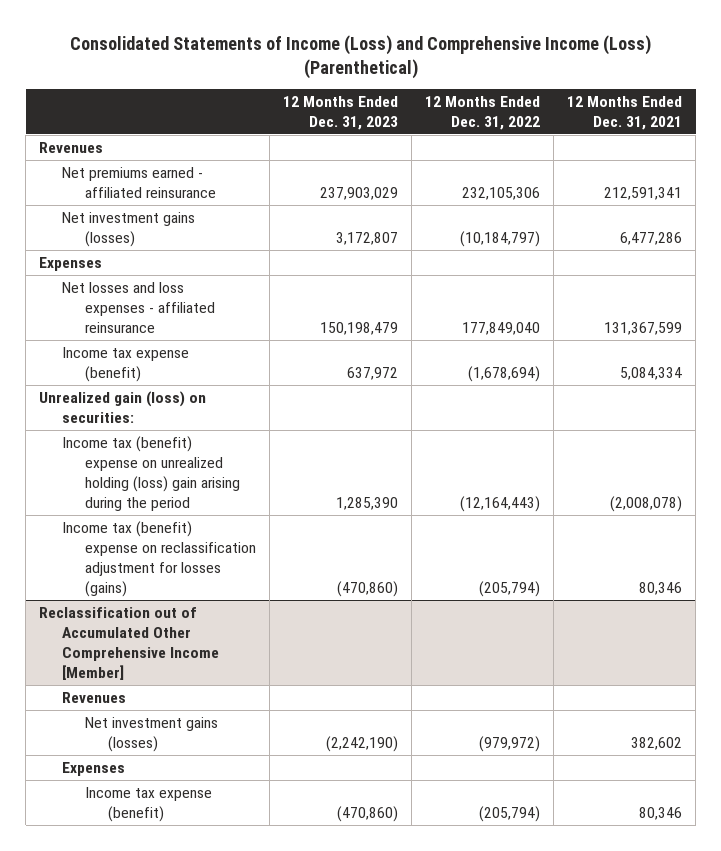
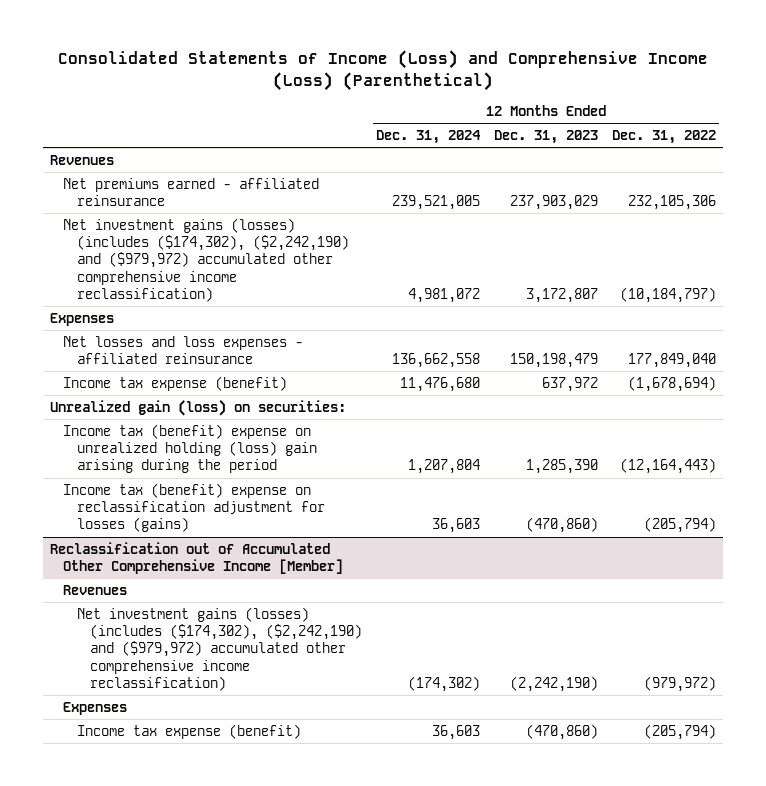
[567,95,683,130] 12 Months Ended Dec. 31, 2021 -> none
none -> [376,130,482,145] Dec. 31, 2024
[62,211,196,247] Net investment gains (losses) -> [63,217,349,303] Net investment gains (losses) (includes ($174,302), ($2,242,190) and ($979,972) accumulated other comprehensive income reclassification)
[85,716,219,752] Net investment gains (losses) -> [76,606,363,692] Net investment gains (losses) (includes ($174,302), ($2,242,190) and ($979,972) accumulated other comprehensive income reclassification)

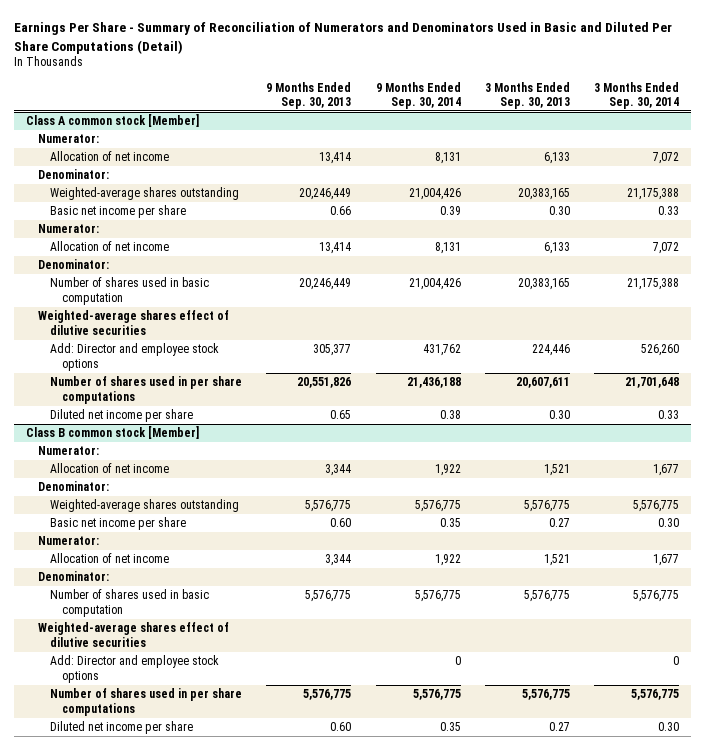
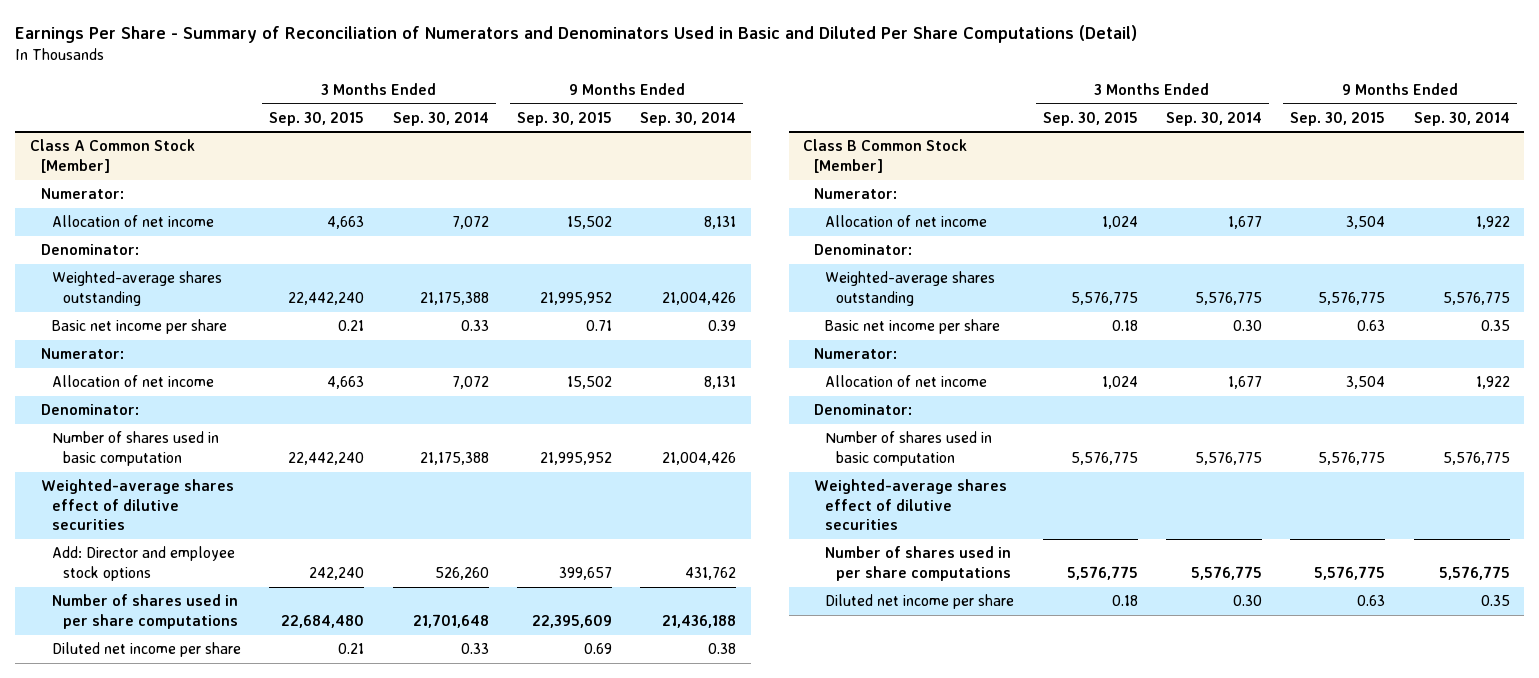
[266,81,352,109] 9 Months Ended Sep. 30, 2013 -> none
[484,81,570,109] 3 Months Ended Sep. 30, 2013 -> none
none -> [269,111,365,126] Sep. 30, 2015
none -> [516,111,612,126] Sep. 30, 2015
[25,114,199,128] Class A common stock [Member] -> [29,139,195,173] Class A Common Stock [Member]
[25,426,199,440] Class B common stock [Member] -> [803,139,968,173] Class B Common Stock [Member]
[50,655,220,683] Add: Director and employee stock options -> none

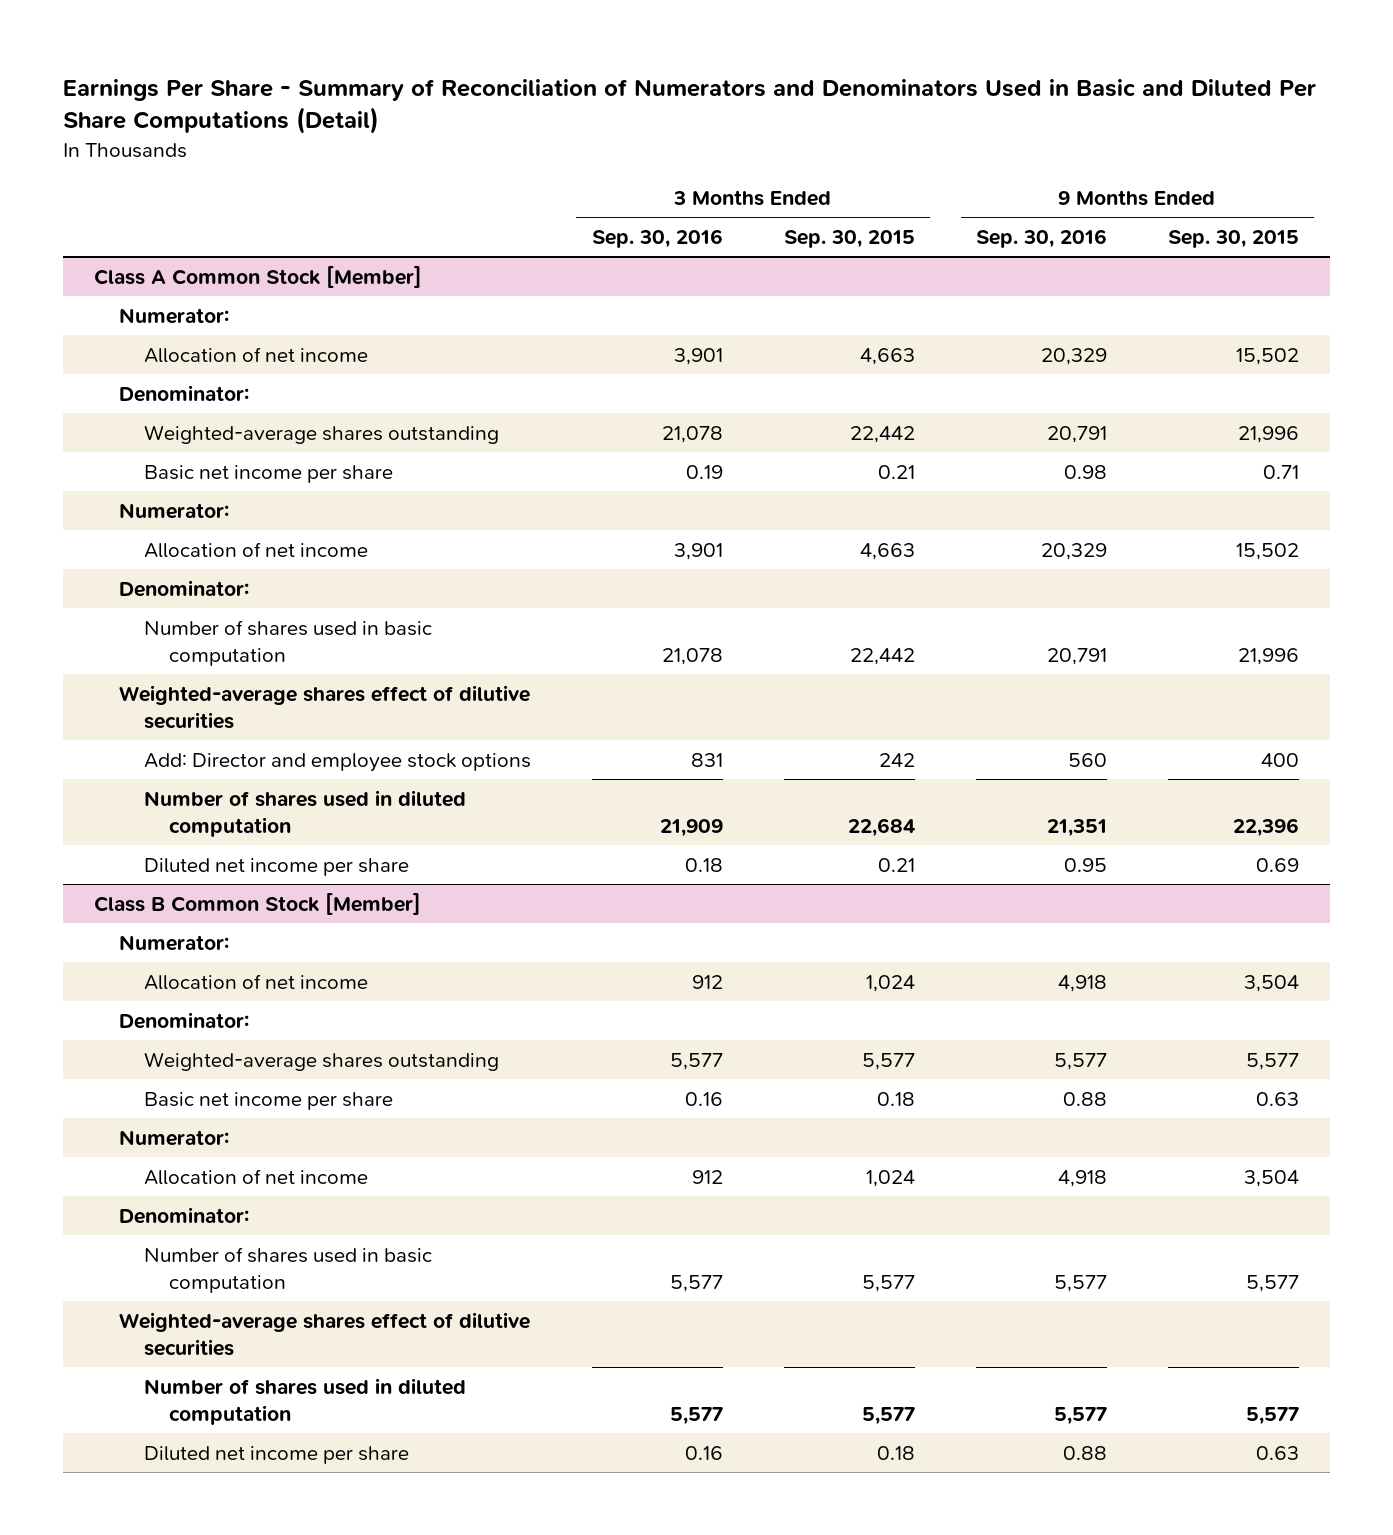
[392,111,489,126] Sep. 30, 2014 -> none
[640,111,737,126] Sep. 30, 2014 -> none
none -> [591,228,723,248] Sep. 30, 2016
none -> [975,228,1107,248] Sep. 30, 2016
[288,291,365,305] 22,442,240 -> [849,425,915,443] 22,442
[539,291,612,305] 21,995,952 -> [1238,425,1300,443] 21,996
[288,451,365,465] 22,442,240 -> [849,647,915,665] 22,442
[539,451,612,465] 21,995,952 -> [1238,647,1300,665] 21,996
[309,566,365,580] 242,240 -> [878,752,915,767] 242
[558,566,612,580] 399,657 -> [1261,752,1300,767] 400
[51,594,239,629] Number of shares used in per share computations -> [143,789,466,837] Number of shares used in diluted computation
[281,614,365,628] 22,684,480 -> [847,817,915,837] 22,684
[531,614,612,628] 22,395,609 -> [1233,817,1300,837] 22,396
[1070,291,1138,305] 5,576,775 -> [861,1052,915,1070] 5,577
[1318,291,1386,305] 5,576,775 -> [1246,1052,1300,1070] 5,577
[1070,451,1138,465] 5,576,775 -> [861,1274,915,1292] 5,577
[1318,451,1386,465] 5,576,775 -> [1246,1274,1300,1292] 5,577
[825,546,1012,581] Number of shares used in per share computations -> [143,1377,466,1425] Number of shares used in diluted computation
[1066,565,1138,580] 5,576,775 -> [861,1406,915,1425] 5,577
[1314,565,1386,580] 5,576,775 -> [1246,1406,1300,1425] 5,577

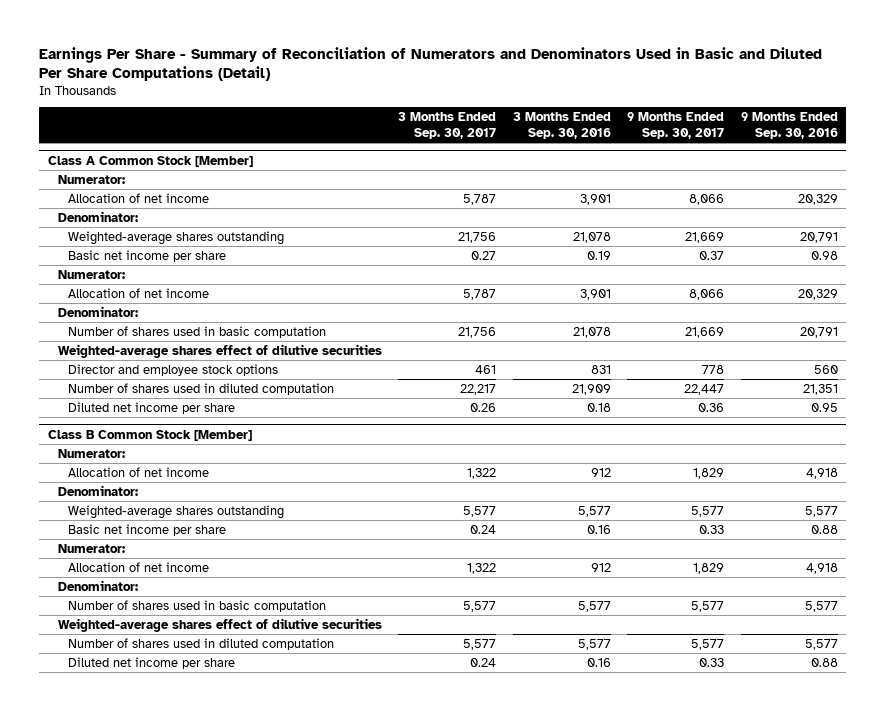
[783,229,915,248] Sep. 30, 2015 -> none
[1168,229,1300,248] Sep. 30, 2015 -> none
none -> [398,112,497,139] 3 Months Ended Sep. 30, 2017
none -> [627,112,725,139] 9 Months Ended Sep. 30, 2017
[143,752,531,772] Add: Director and employee stock options -> [68,363,279,376] Director and employee stock options

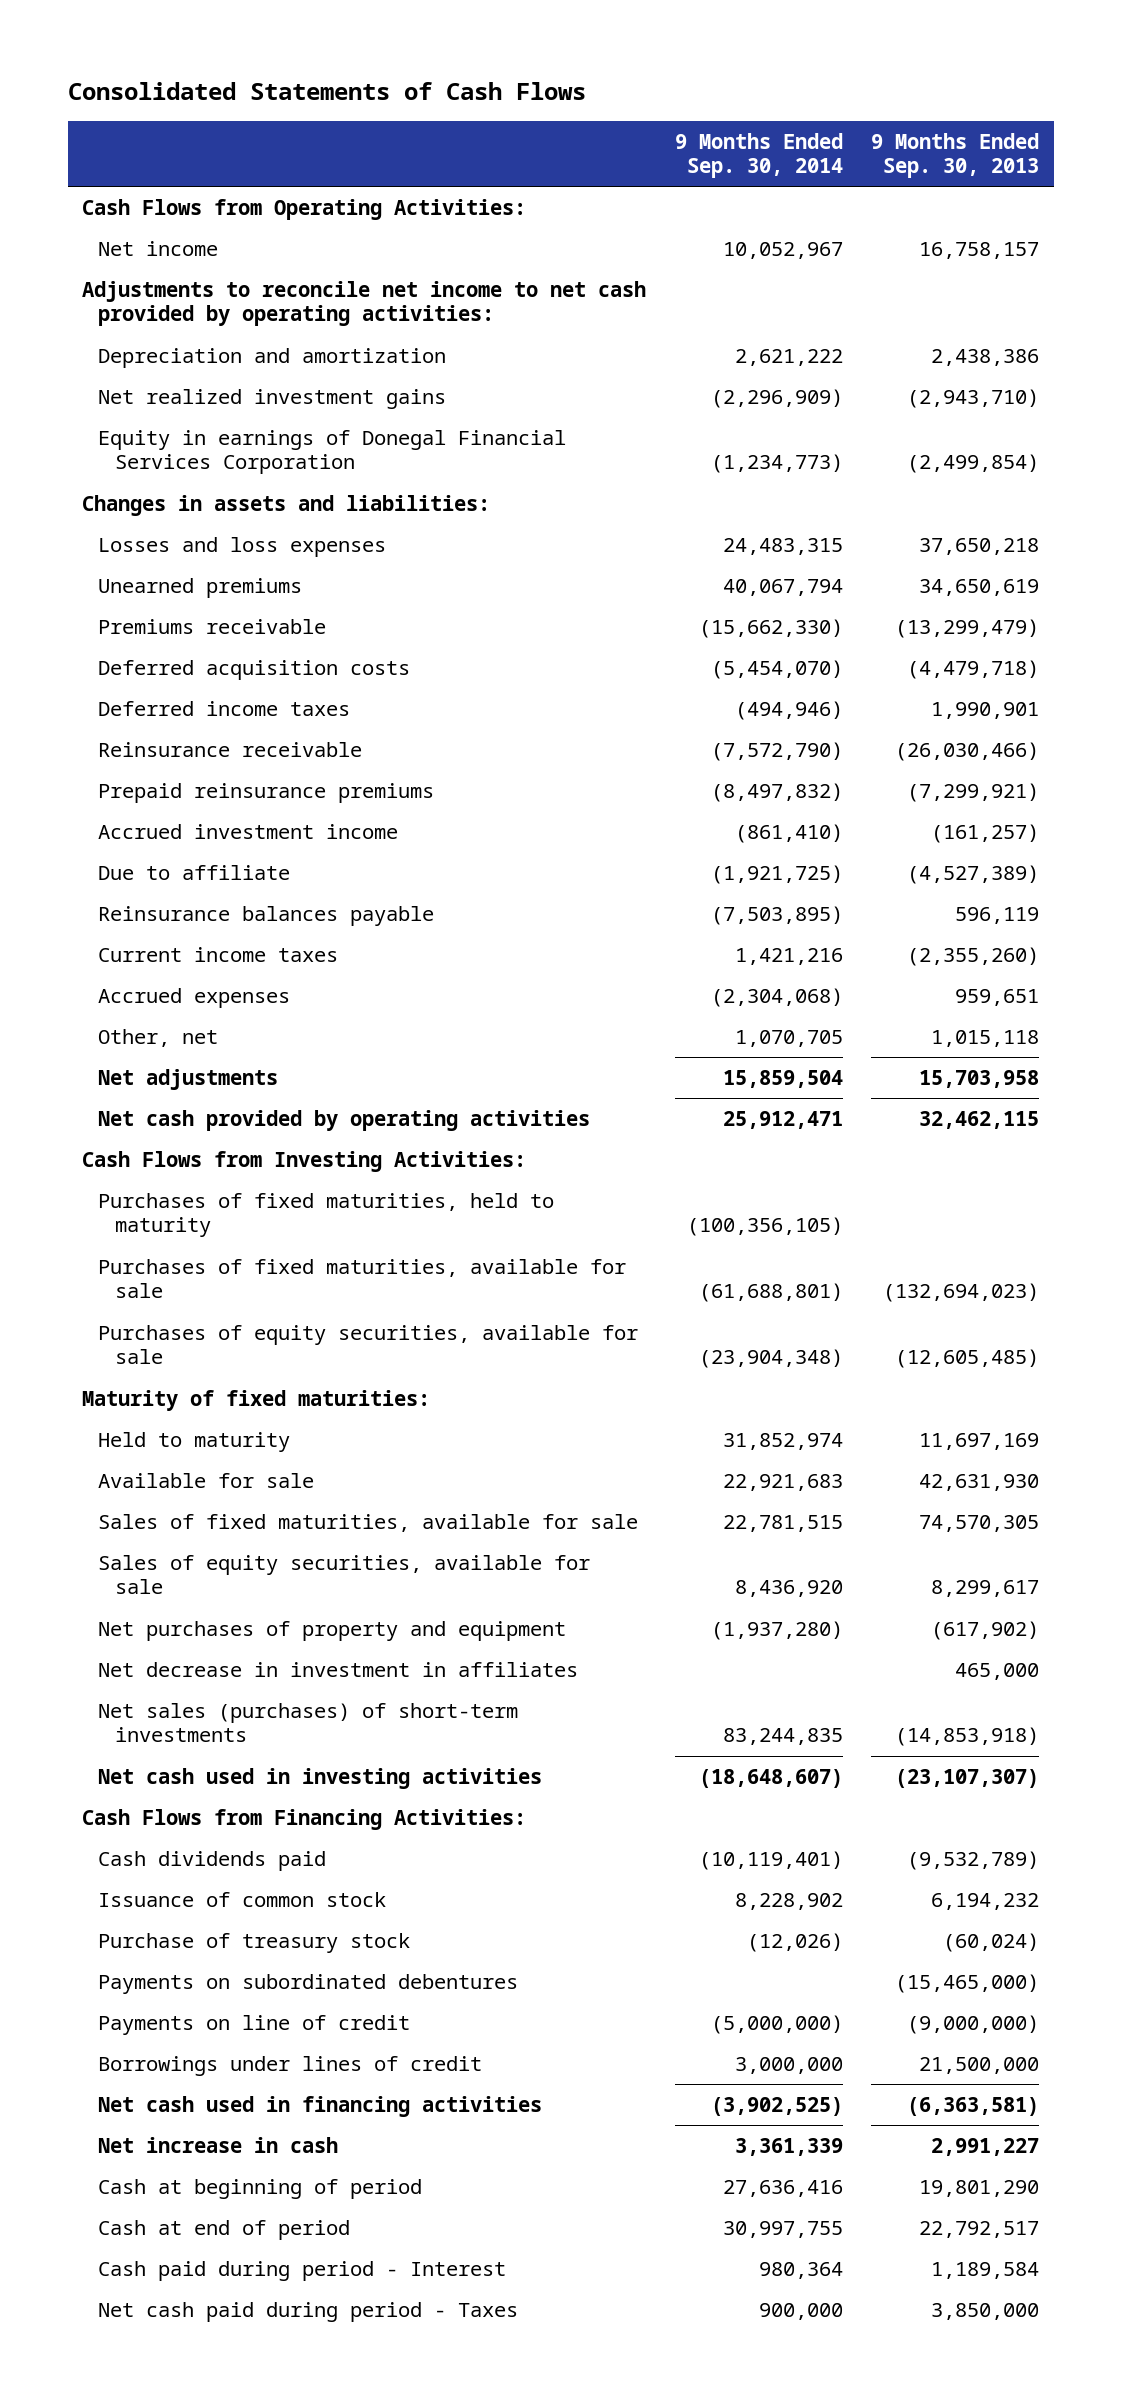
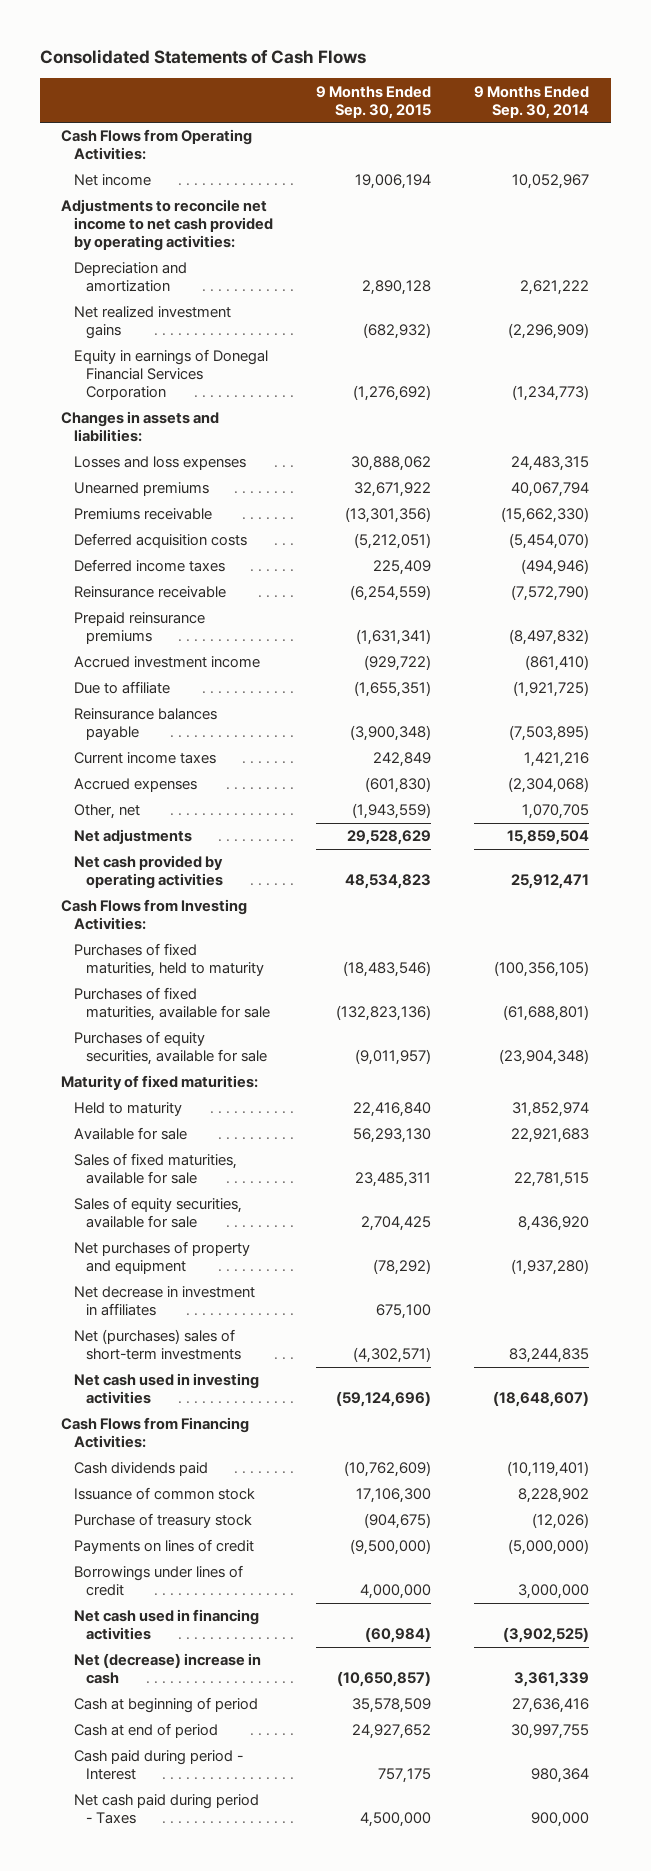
[871,132,1040,179] 9 Months Ended Sep. 30, 2013 -> none
none -> [315,85,431,119] 9 Months Ended Sep. 30, 2015
[98,1702,519,1743] Net sales (purchases) of short-term investments -> [73,1329,242,1361] Net (purchases) sales of short-term investments
[98,1973,519,1994] Payments on subordinated debentures -> none
[98,2014,411,2035] Payments on line of credit -> [73,1539,254,1555] Payments on lines of credit
[98,2136,339,2153] Net increase in cash -> [73,1653,261,1685] Net (decrease) increase in cash

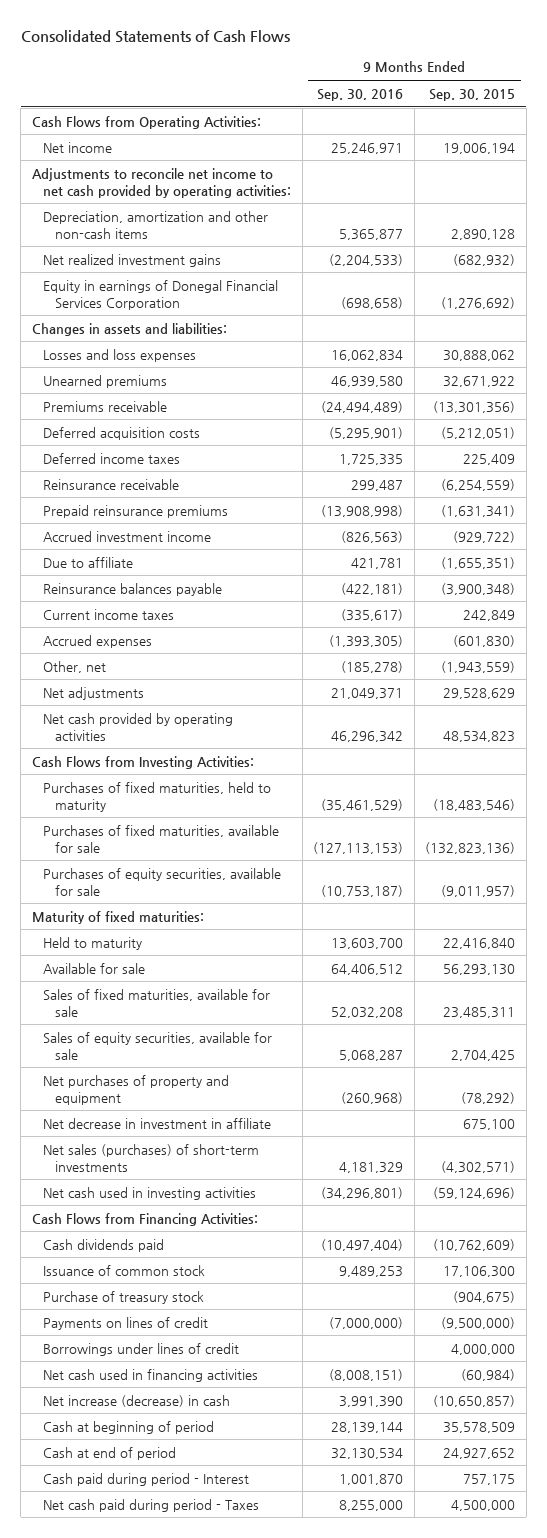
[474,85,590,119] 9 Months Ended Sep. 30, 2014 -> none
none -> [317,88,404,101] Sep. 30, 2016
[73,262,187,293] Depreciation and amortization -> [43,210,269,239] Depreciation, amortization and other non-cash items
[73,1286,255,1317] Net decrease in investment in affiliates -> [43,1117,272,1129] Net decrease in investment in affiliate
[73,1329,242,1361] Net (purchases) sales of short-term investments -> [43,1143,260,1172] Net sales (purchases) of short-term investments
[73,1653,261,1685] Net (decrease) increase in cash -> [43,1394,231,1407] Net increase (decrease) in cash

